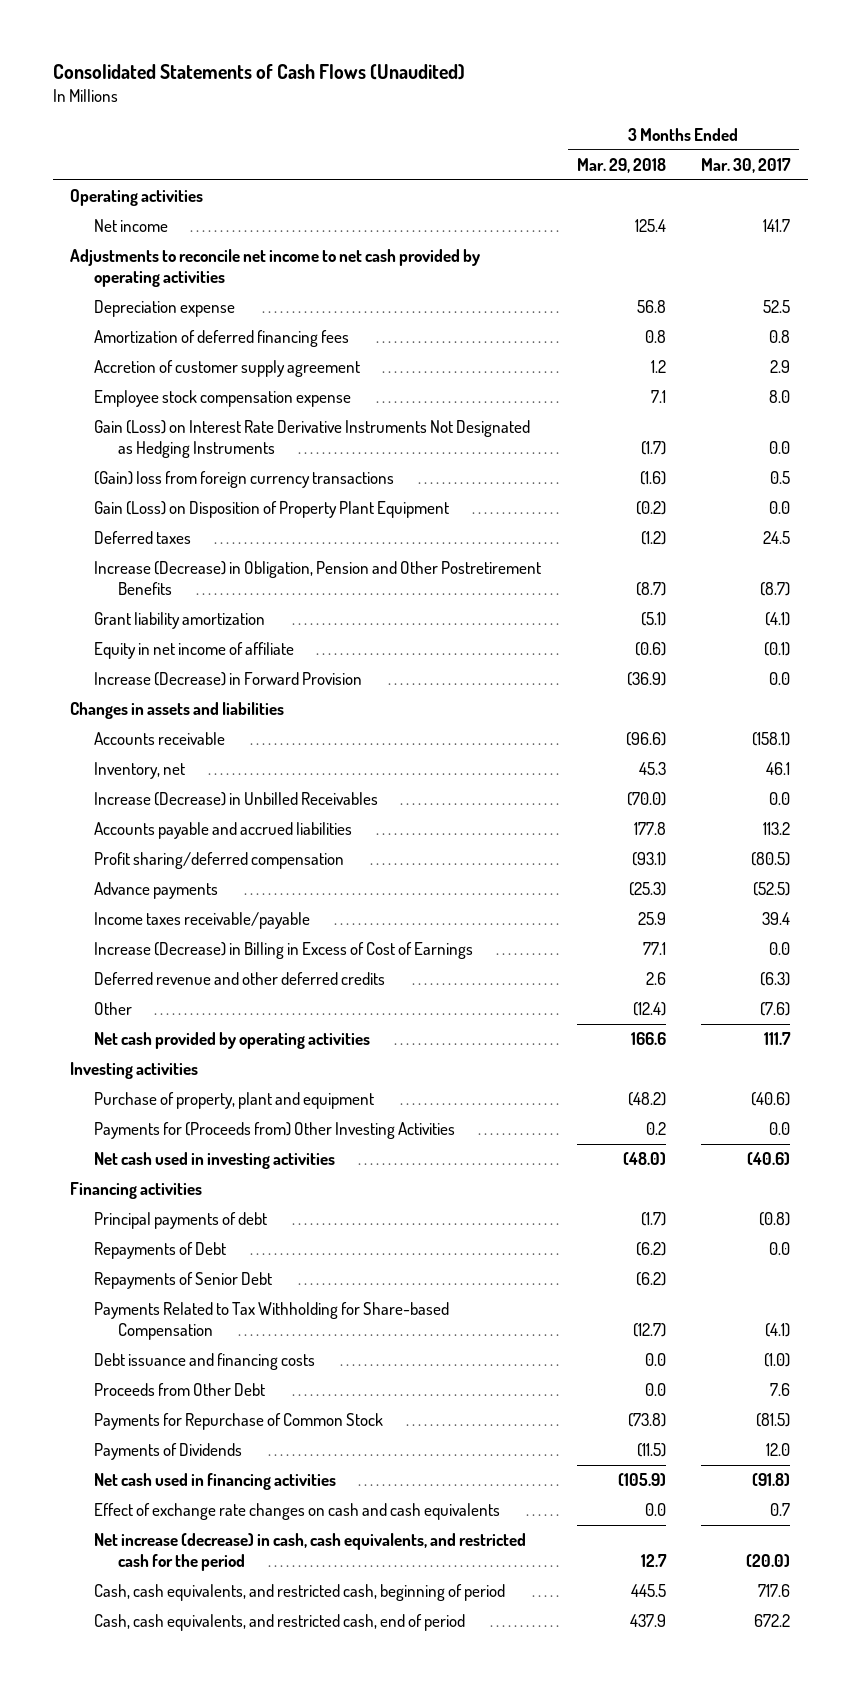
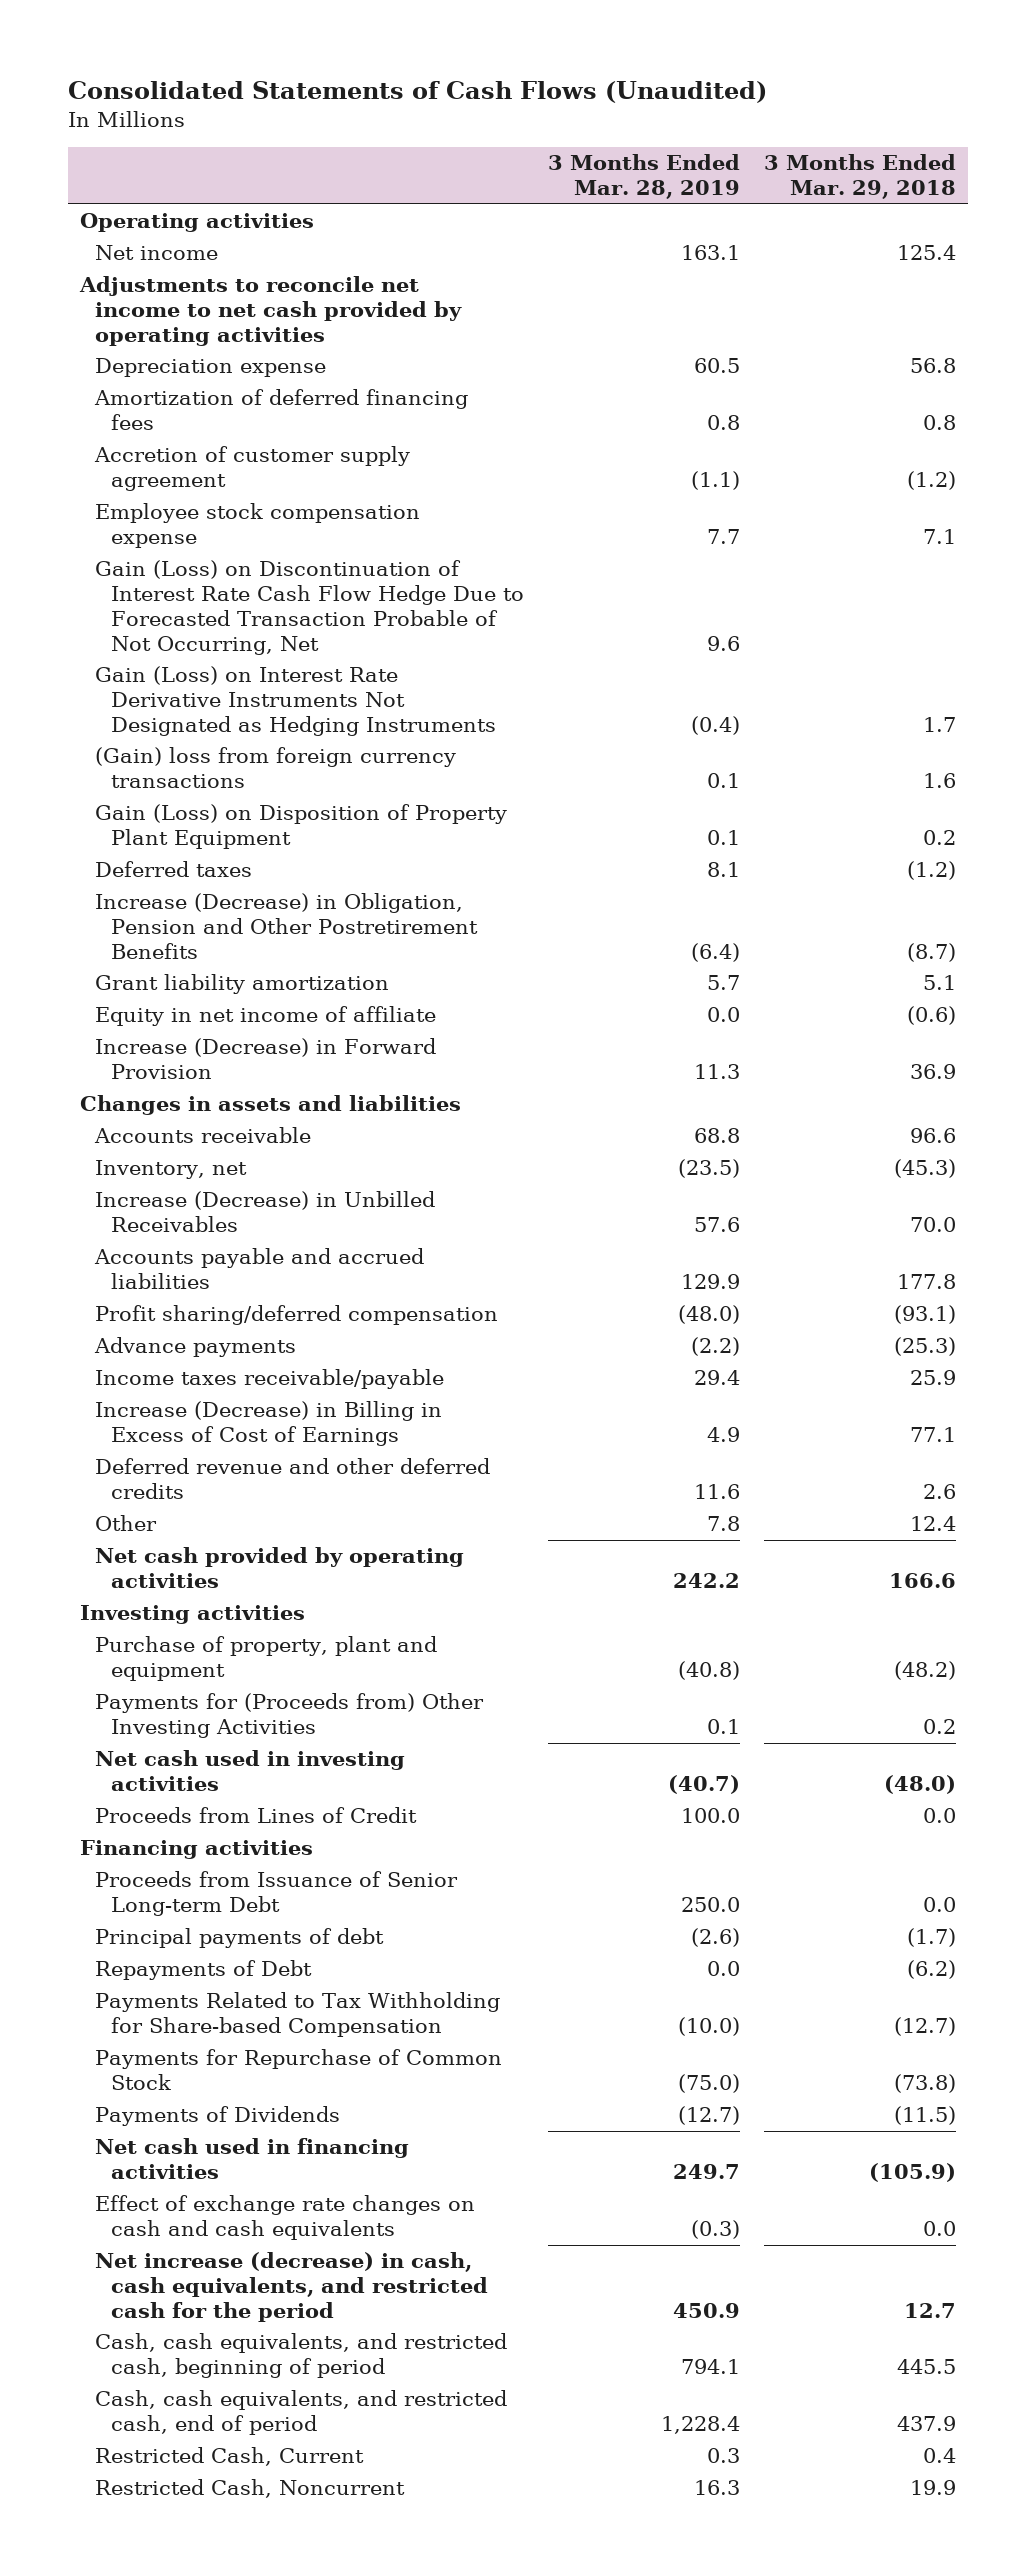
[700,157,791,173] Mar. 30, 2017 -> none
none -> [548,154,741,200] 3 Months Ended Mar. 28, 2019
[650,360,666,374] 1.2 -> [907,471,957,491] (1.2)
none -> [95,560,525,655] Gain (Loss) on Discontinuation of Interest Rate Cash Flow Hedge Due to Forecasted Transaction Probable of Not Occurring, Net
[640,441,666,456] (1.7) -> [923,716,957,732] 1.7
[639,471,666,486] (1.6) -> [923,773,957,789] 1.6
[635,501,666,516] (0.2) -> [923,830,957,846] 0.2
[640,612,666,627] (5.1) -> [923,975,957,991] 5.1
[626,672,666,687] (36.9) -> [910,1064,957,1080] 36.9
[625,732,666,747] (96.6) -> [910,1128,957,1144] 96.6
[638,762,666,776] 45.3 -> [894,1159,957,1179] (45.3)
[626,792,666,807] (70.0) -> [910,1217,957,1233] 70.0
[632,1002,666,1017] (12.4) -> [910,1516,957,1532] 12.4
none -> [95,1807,418,1824] Proceeds from Lines of Credit
none -> [95,1871,459,1917] Proceeds from Issuance of Senior Long-term Debt
[94,1272,273,1290] Repayments of Senior Debt -> none
[94,1353,316,1371] Debt issuance and financing costs -> none
[94,1383,266,1397] Proceeds from Other Debt -> none
none -> [95,2447,365,2467] Restricted Cash, Current
none -> [95,2479,406,2499] Restricted Cash, Noncurrent

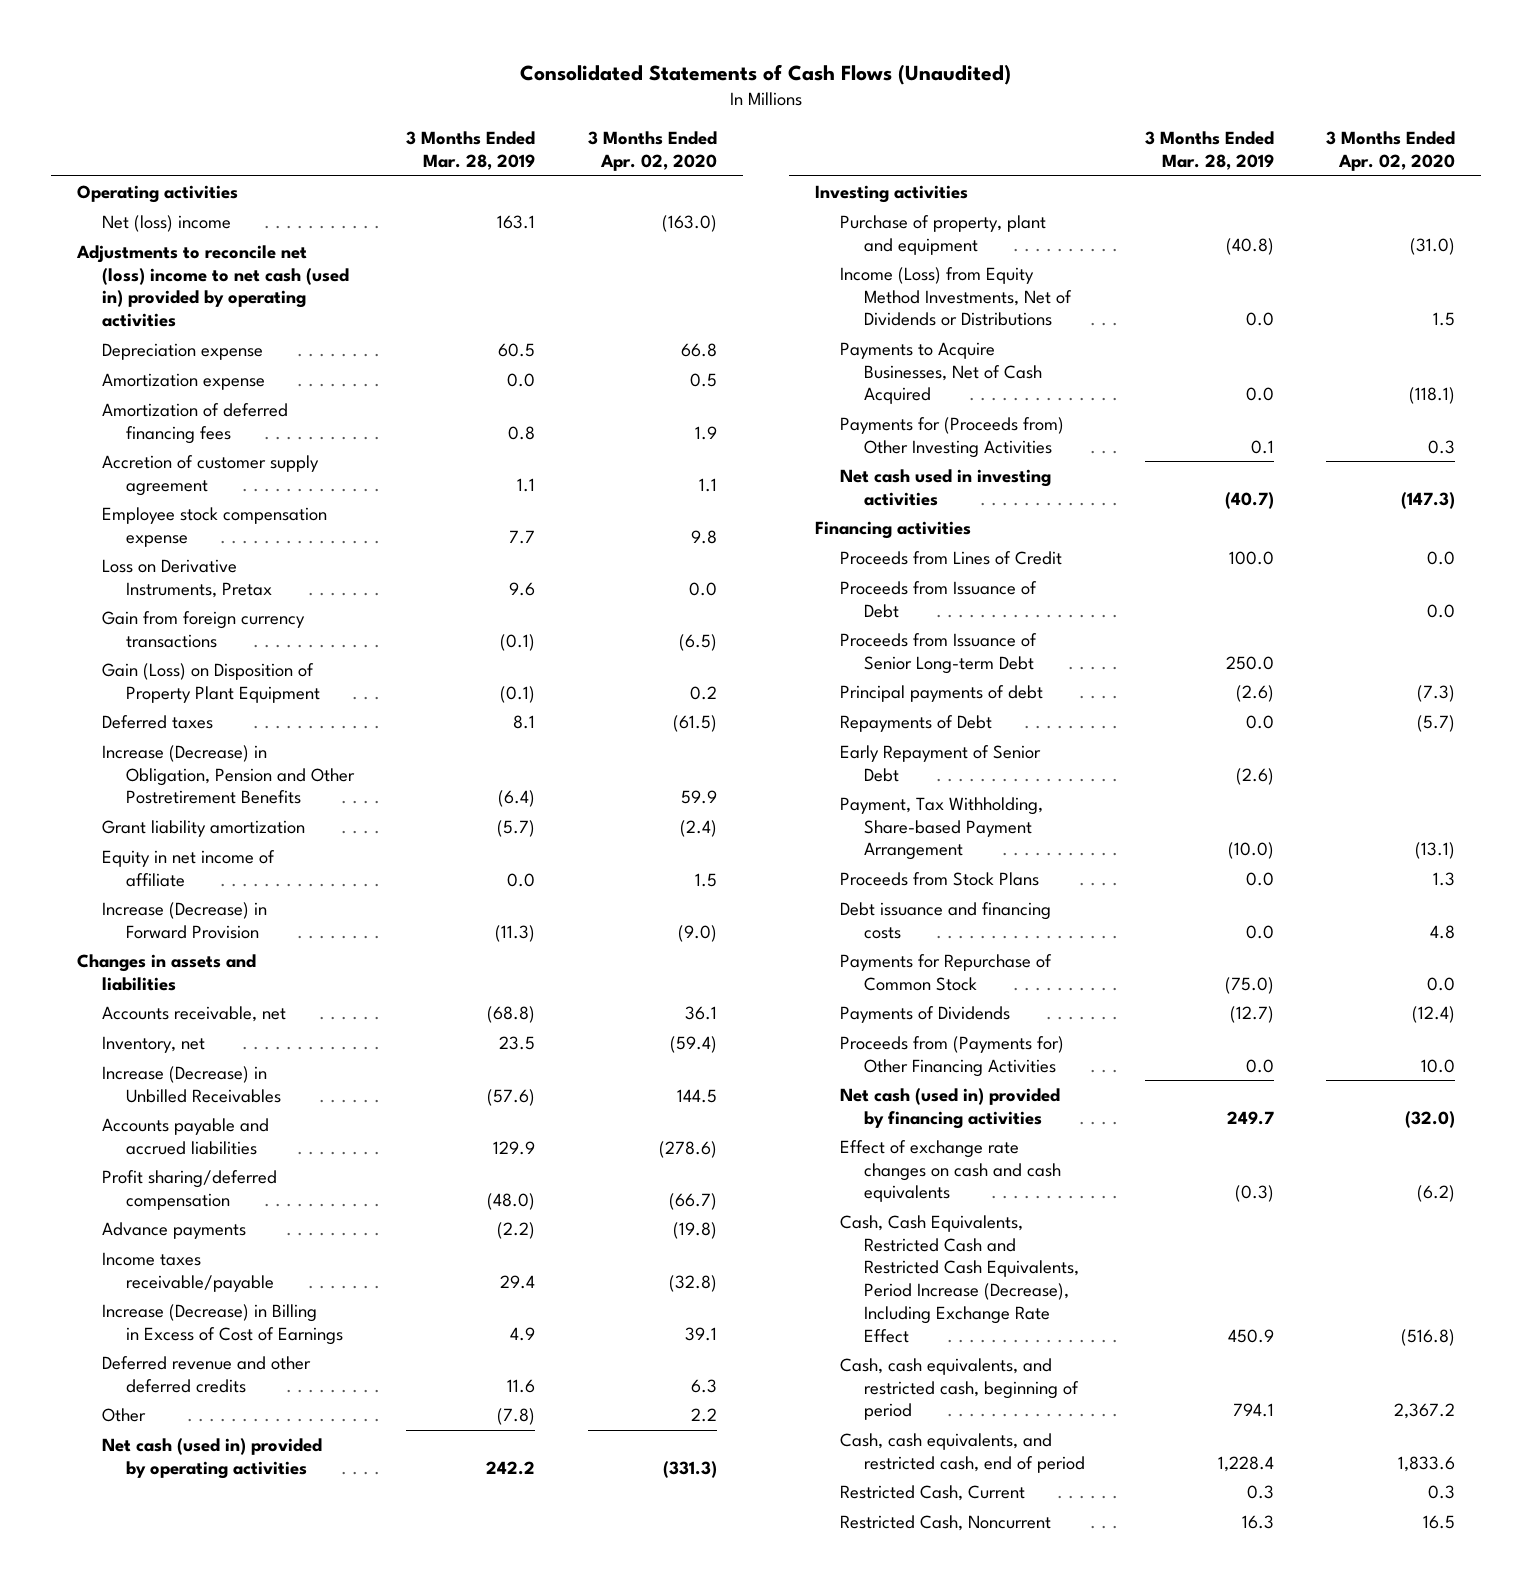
[764,154,957,200] 3 Months Ended Mar. 29, 2018 -> none
none -> [587,131,717,171] 3 Months Ended Apr. 02, 2020
[95,245,219,261] Net income -> [101,214,231,232] Net (loss) income
[78,276,463,346] Adjustments to reconcile net income to net cash provided by operating activities -> [76,244,349,328] Adjustments to reconcile net (loss) income to net cash (used in) provided by operating activities
none -> [101,372,265,390] Amortization expense
[691,471,741,491] (1.1) -> [517,477,536,492] 1.1
[95,560,525,655] Gain (Loss) on Discontinuation of Interest Rate Cash Flow Hedge Due to Forecasted Transaction Probable of Not Occurring, Net -> none
[95,666,497,736] Gain (Loss) on Interest Rate Derivative Instruments Not Designated as Hedging Instruments -> none
none -> [101,558,272,598] Loss on Derivative Instruments, Pretax
[95,747,457,789] (Gain) loss from foreign currency transactions -> [101,610,305,648] Gain from foreign currency transactions
[707,773,741,789] 0.1 -> [500,633,536,651] (0.1)
[707,830,741,846] 0.1 -> [500,685,536,703] (0.1)
[707,975,741,991] 5.7 -> [497,819,536,837] (5.7)
[694,1064,741,1080] 11.3 -> [495,924,536,942] (11.3)
[94,1127,312,1144] Accounts receivable -> [101,1005,286,1022] Accounts receivable, net
[694,1128,741,1144] 68.8 -> [487,1005,536,1023] (68.8)
[678,1159,741,1179] (23.5) -> [499,1035,536,1050] 23.5
[694,1217,741,1233] 57.6 -> [487,1088,536,1106] (57.6)
[707,1516,741,1532] 7.8 -> [497,1407,536,1425] (7.8)
[95,1547,465,1589] Net cash provided by operating activities -> [101,1437,322,1479] Net cash (used in) provided by operating activities
none -> [839,266,1073,327] Income (Loss) from Equity Method Investments, Net of Dividends or Distributions
none -> [839,341,1043,405] Payments to Acquire Businesses, Net of Cash Acquired
[95,1807,418,1824] Proceeds from Lines of Credit -> [839,550,1062,565] Proceeds from Lines of Credit
none -> [839,580,1037,618] Proceeds from Issuance of Debt
none -> [839,744,1041,782] Early Repayment of Senior Debt
[95,1992,501,2038] Payments Related to Tax Withholding for Share-based Compensation -> [839,796,1043,861] Payment, Tax Withholding, Share-based Payment Arrangement
none -> [839,871,1039,886] Proceeds from Stock Plans
none -> [839,901,1051,939] Debt issuance and financing costs
none -> [839,1035,1064,1077] Proceeds from (Payments for) Other Financing Activities
[95,2138,410,2180] Net cash used in financing activities -> [839,1087,1060,1129] Net cash (used in) provided by financing activities
[95,2252,489,2322] Net increase (decrease) in cash, cash equivalents, and restricted cash for the period -> [839,1214,1080,1343] Cash, Cash Equivalents, Restricted Cash and Restricted Cash Equivalents, Period Increase (Decrease), Including Exchange Rate Effect

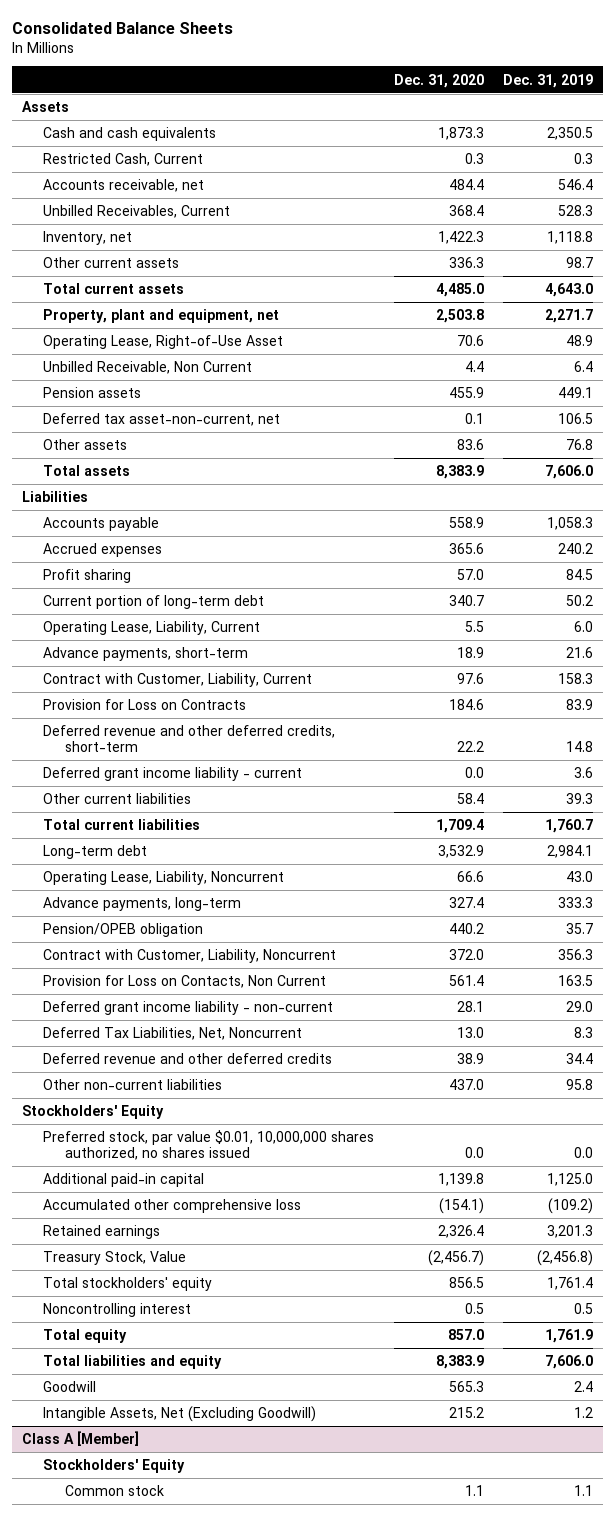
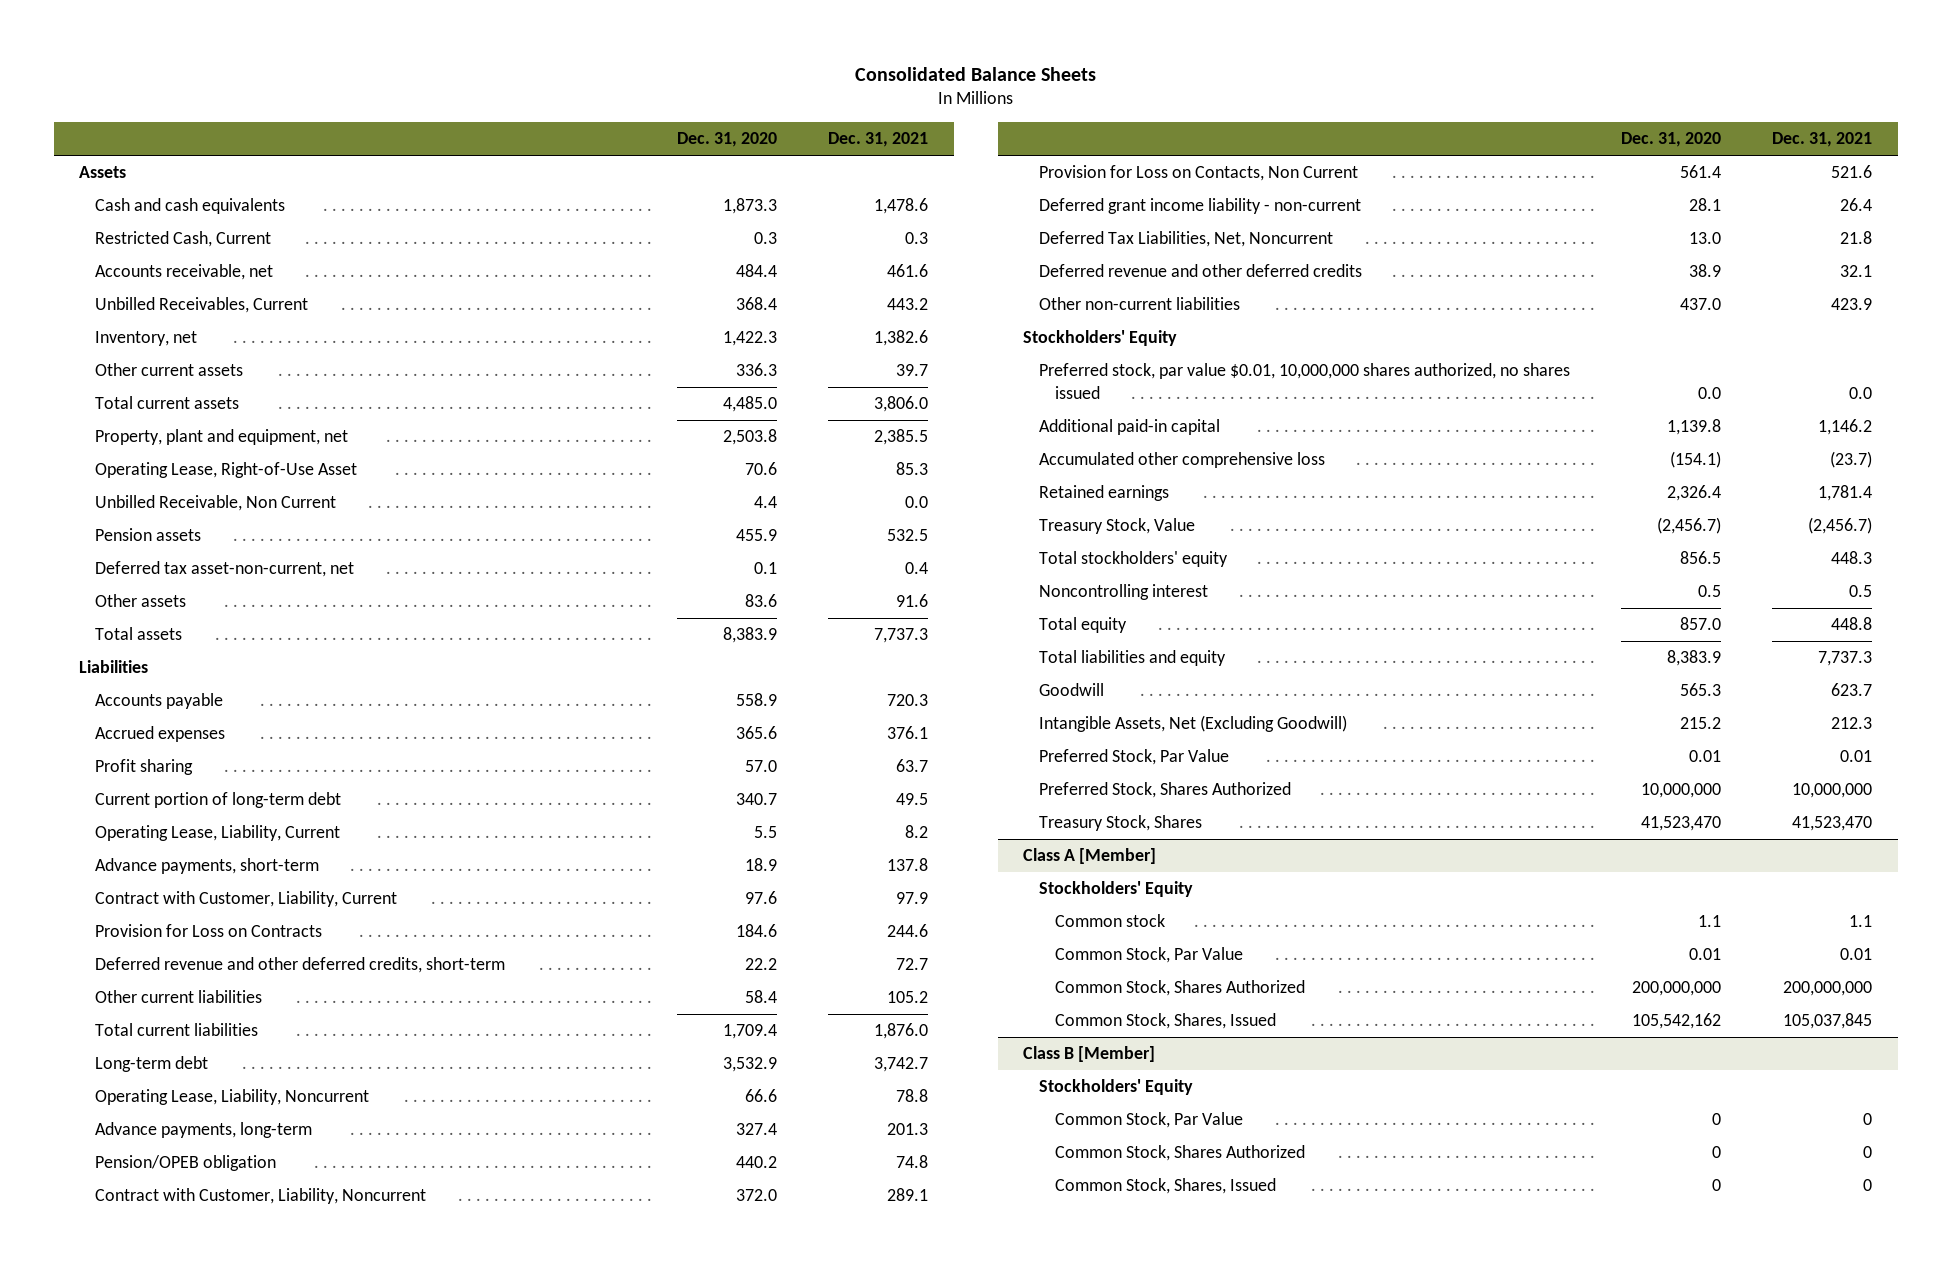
[503,73,594,88] Dec. 31, 2019 -> none
none -> [828,132,929,148] Dec. 31, 2021
[43,767,303,782] Deferred grant income liability - current -> none
none -> [1038,749,1229,766] Preferred Stock, Par Value
none -> [1038,782,1291,799] Preferred Stock, Shares Authorized
none -> [1038,815,1202,832] Treasury Stock, Shares
none -> [1054,947,1243,964] Common Stock, Par Value
none -> [1054,980,1305,997] Common Stock, Shares Authorized
none -> [1054,1013,1276,1030] Common Stock, Shares, Issued
none -> [1023,1046,1156,1063] Class B [Member]
none -> [1038,1079,1193,1096] Stockholders' Equity
none -> [1054,1112,1243,1129] Common Stock, Par Value
none -> [1054,1145,1305,1162] Common Stock, Shares Authorized
none -> [1054,1178,1276,1195] Common Stock, Shares, Issued

